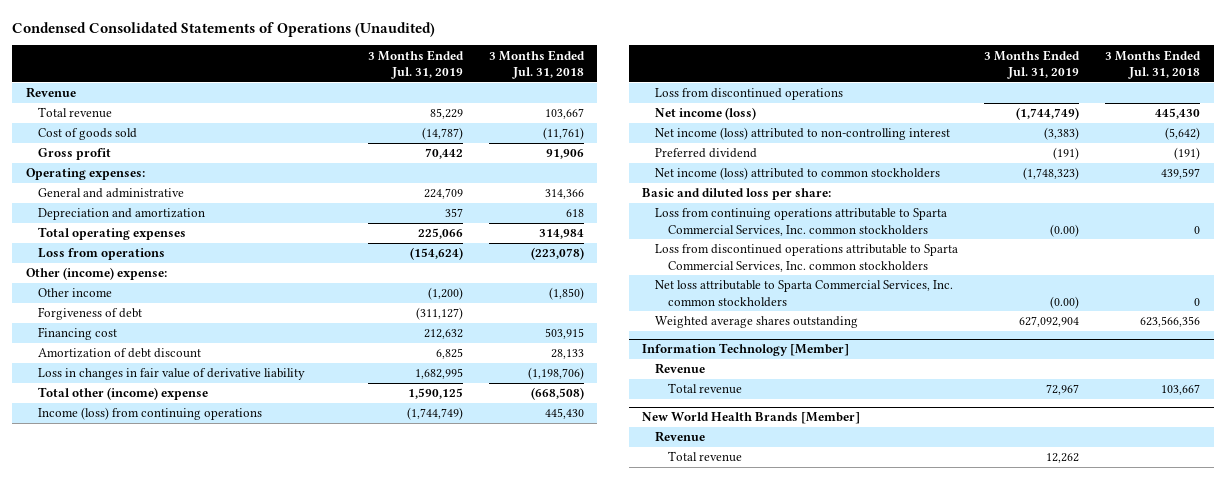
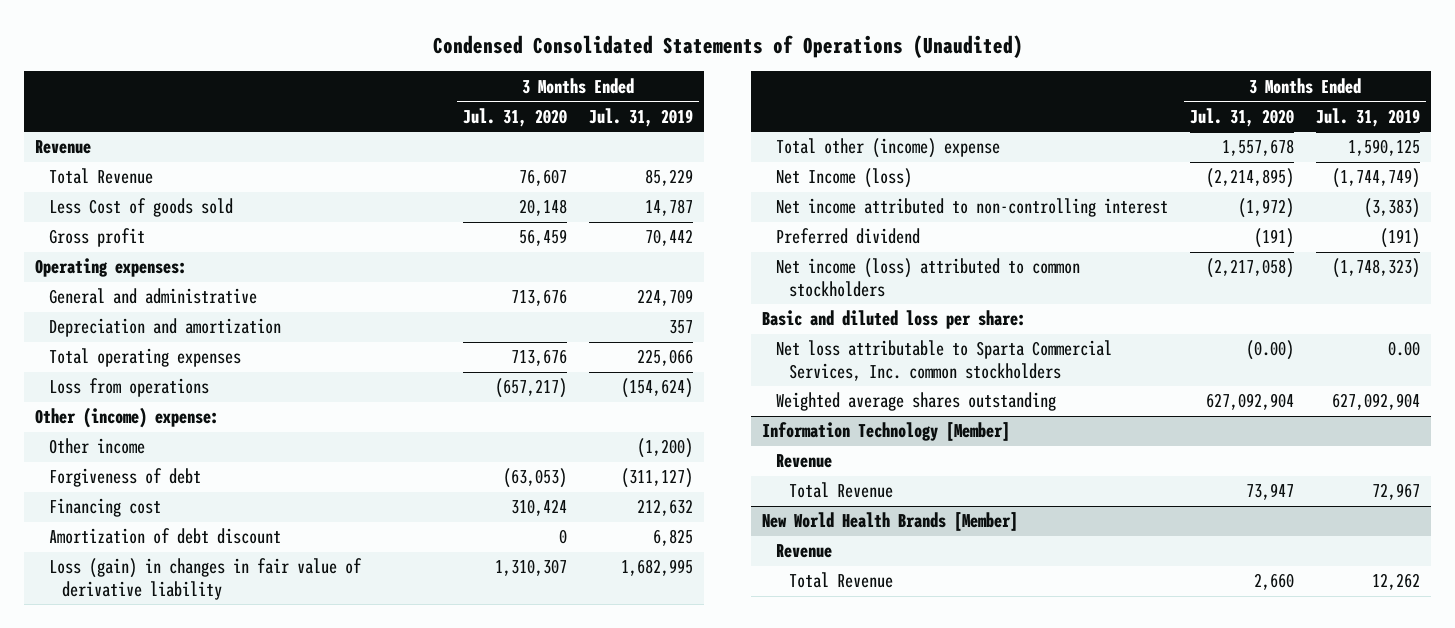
[488,49,585,80] 3 Months Ended Jul. 31, 2018 -> none
none -> [462,107,567,127] Jul. 31, 2020
[38,107,113,119] Total revenue -> [48,168,153,185] Total Revenue
[38,128,138,141] Cost of goods sold -> [48,198,233,218] Less Cost of goods sold
[421,127,463,141] (14,787) -> [645,199,694,217] 14,787
[38,368,306,381] Loss in changes in fair value of derivative liability -> [48,558,362,600] Loss (gain) in changes in fair value of derivative liability
[38,407,263,421] Income (loss) from continuing operations -> none
[655,88,844,101] Loss from discontinued operations -> none
[655,107,757,121] Net income (loss) -> [775,168,912,189] Net Income (loss)
[655,127,951,141] Net income (loss) attributed to non-controlling interest -> [775,198,1168,218] Net income attributed to non-controlling interest
[655,208,948,236] Loss from continuing operations attributable to Sparta Commercial Services, Inc. common stockholders -> none
[655,244,959,272] Loss from discontinued operations attributable to Sparta Commercial Services, Inc. common stockholders -> none
[1050,295,1080,309] (0.00) -> [1388,341,1421,357] 0.00
[667,383,742,395] Total revenue -> [789,482,894,499] Total Revenue
[667,451,742,463] Total revenue -> [789,572,894,589] Total Revenue

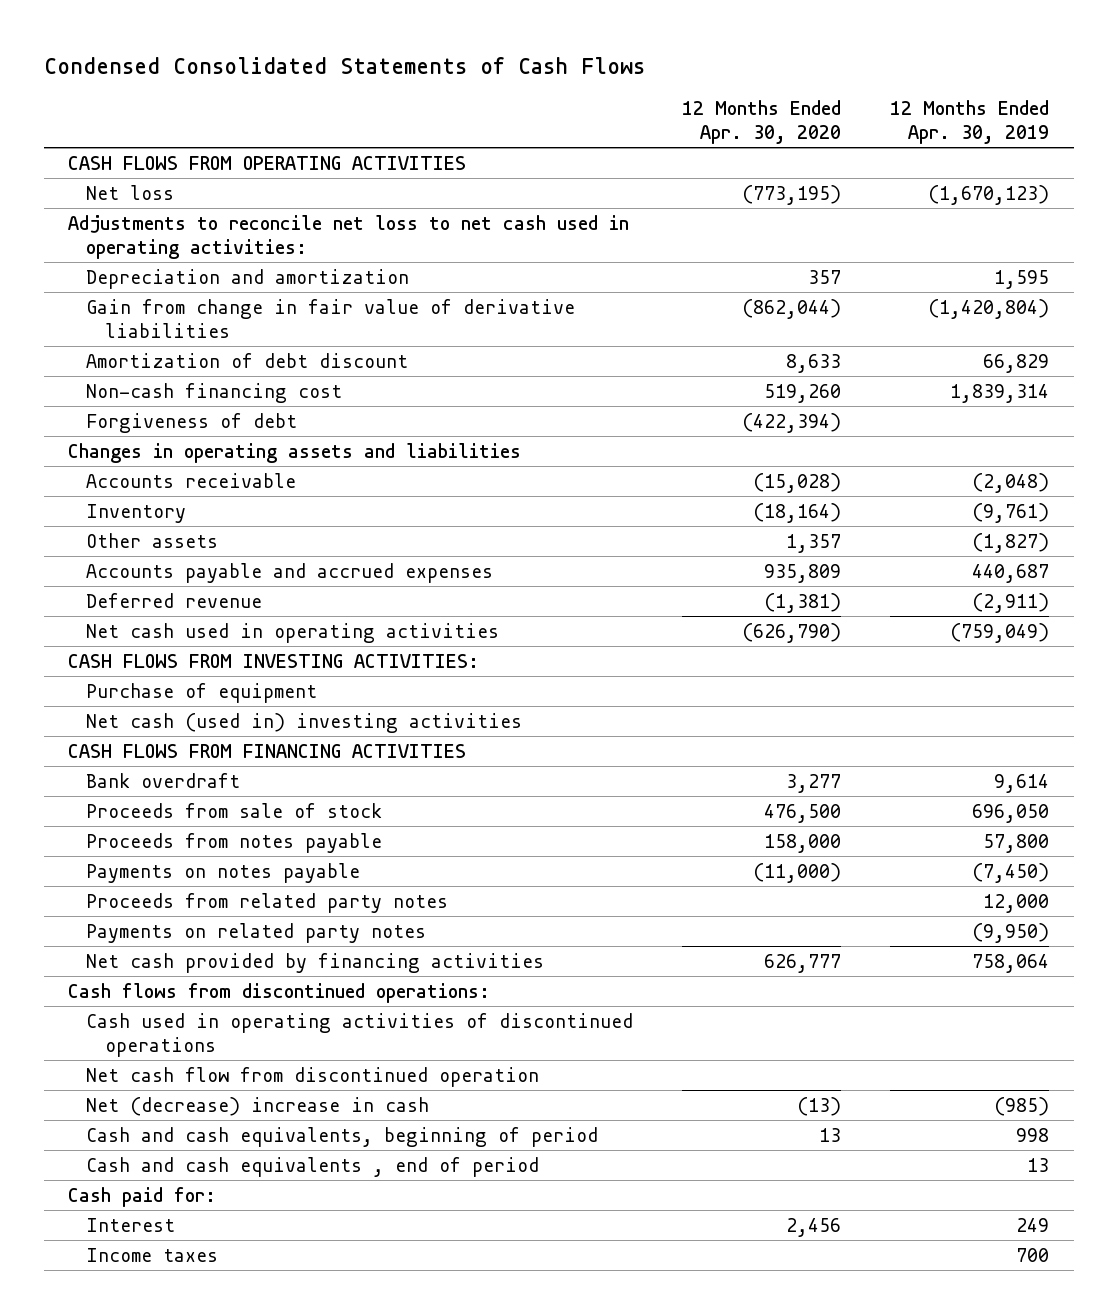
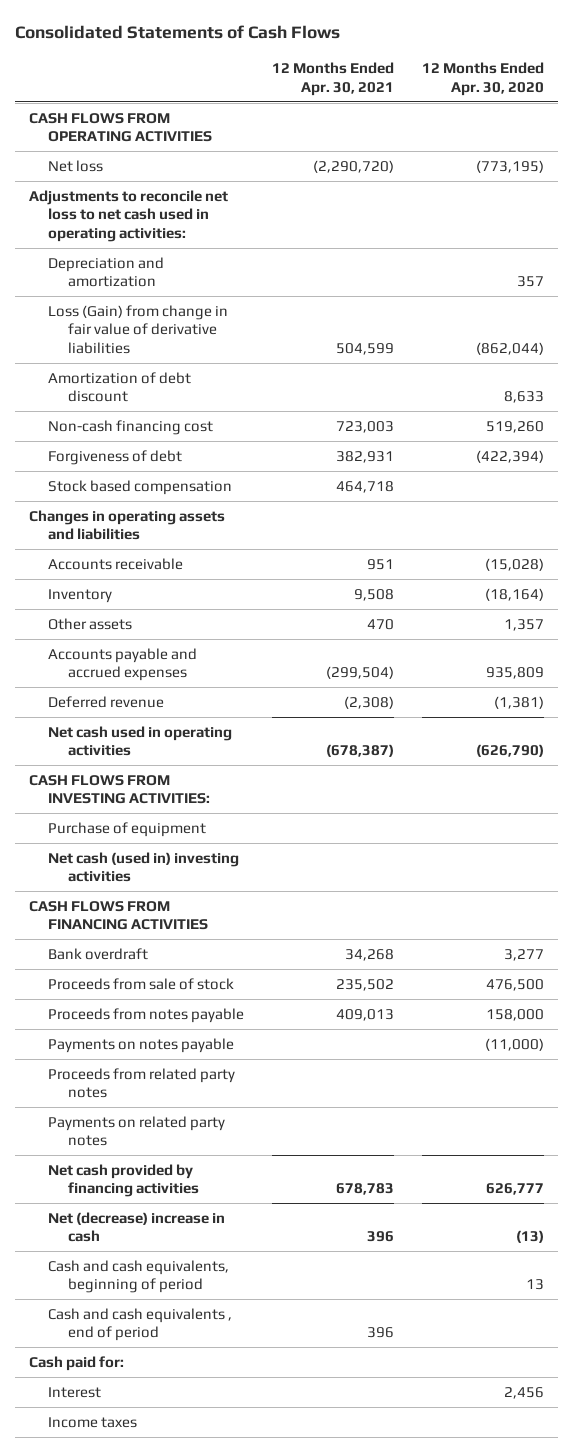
[43,56,645,74] Condensed Consolidated Statements of Cash Flows -> [15,25,341,40] Consolidated Statements of Cash Flows
[890,99,1050,145] 12 Months Ended Apr. 30, 2019 -> none
none -> [272,62,395,96] 12 Months Ended Apr. 30, 2021
[86,298,576,339] Gain from change in fair value of derivative liabilities -> [48,304,229,355] Loss (Gain) from change in fair value of derivative liabilities
none -> [48,479,233,495] Stock based compensation
[68,982,491,1003] Cash flows from discontinued operations: -> none
[86,1012,634,1058] Cash used in operating activities of discontinued operations -> none
[86,1066,540,1087] Net cash flow from discontinued operation -> none

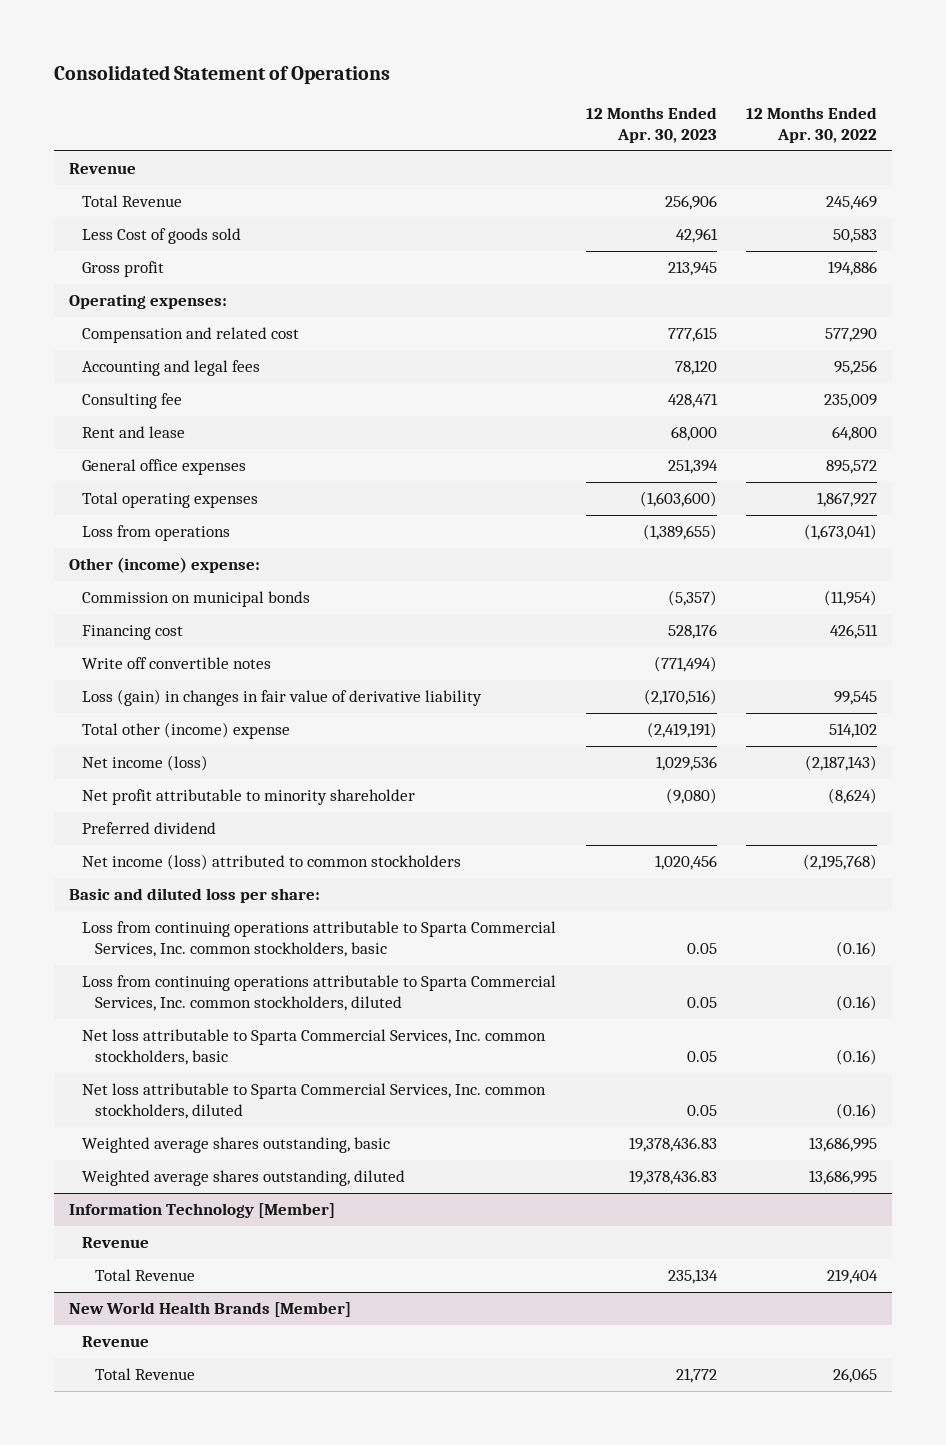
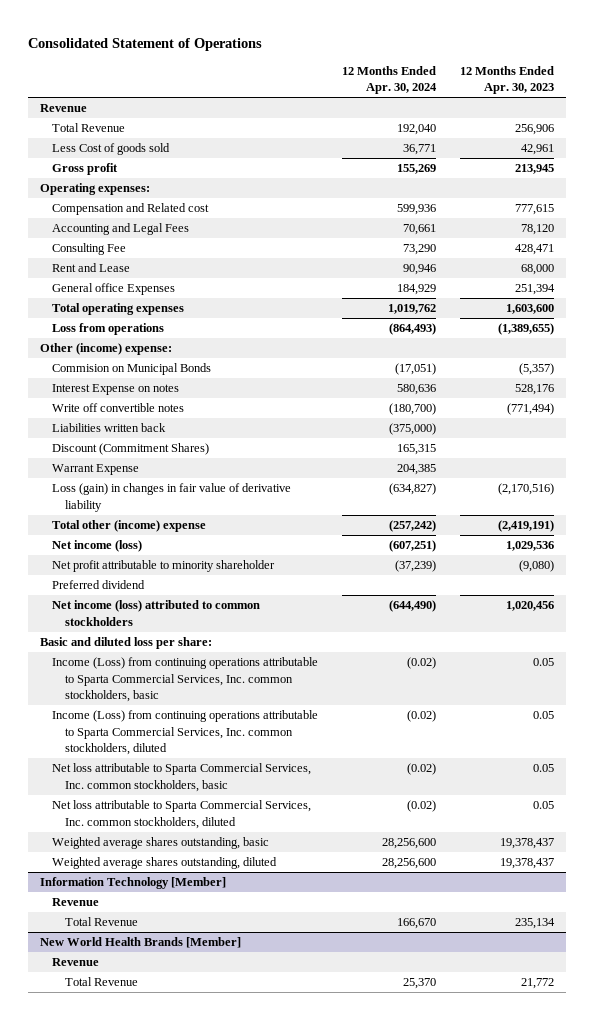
[746,107,878,144] 12 Months Ended Apr. 30, 2022 -> none
none -> [341,65,437,95] 12 Months Ended Apr. 30, 2024
[81,327,299,344] Compensation and related cost -> [52,203,210,216] Compensation and Related cost
[81,360,260,377] Accounting and legal fees -> [52,223,190,236] Accounting and Legal Fees
[81,393,182,410] Consulting fee -> [52,243,127,256] Consulting Fee
[81,426,185,439] Rent and lease -> [52,263,131,273] Rent and Lease
[81,459,246,476] General office expenses -> [52,283,176,296] General office Expenses
[639,491,717,508] (1,603,600) -> [505,304,554,315] 1,603,600
[81,591,310,608] Commission on municipal bonds -> [52,363,212,376] Commision on Municipal Bonds
[81,625,183,641] Financing cost -> [52,384,180,396] Interest Expense on notes
none -> [52,423,167,433] Liabilities written back
none -> [52,443,210,456] Discount (Commitment Shares)
none -> [52,464,140,476] Warrant Expense
[81,921,556,957] Loss from continuing operations attributable to Sparta Commercial Services, Inc. common stockholders, basic -> [52,657,319,703] Income (Loss) from continuing operations attributable to Sparta Commercial Services, Inc. common stockholders, basic
[81,975,556,1011] Loss from continuing operations attributable to Sparta Commercial Services, Inc. common stockholders, diluted -> [52,710,319,756] Income (Loss) from continuing operations attributable to Sparta Commercial Services, Inc. common stockholders, diluted
[628,1137,717,1153] 19,378,436.83 -> [499,838,554,850] 19,378,437
[628,1170,717,1186] 19,378,436.83 -> [499,858,554,870] 19,378,437

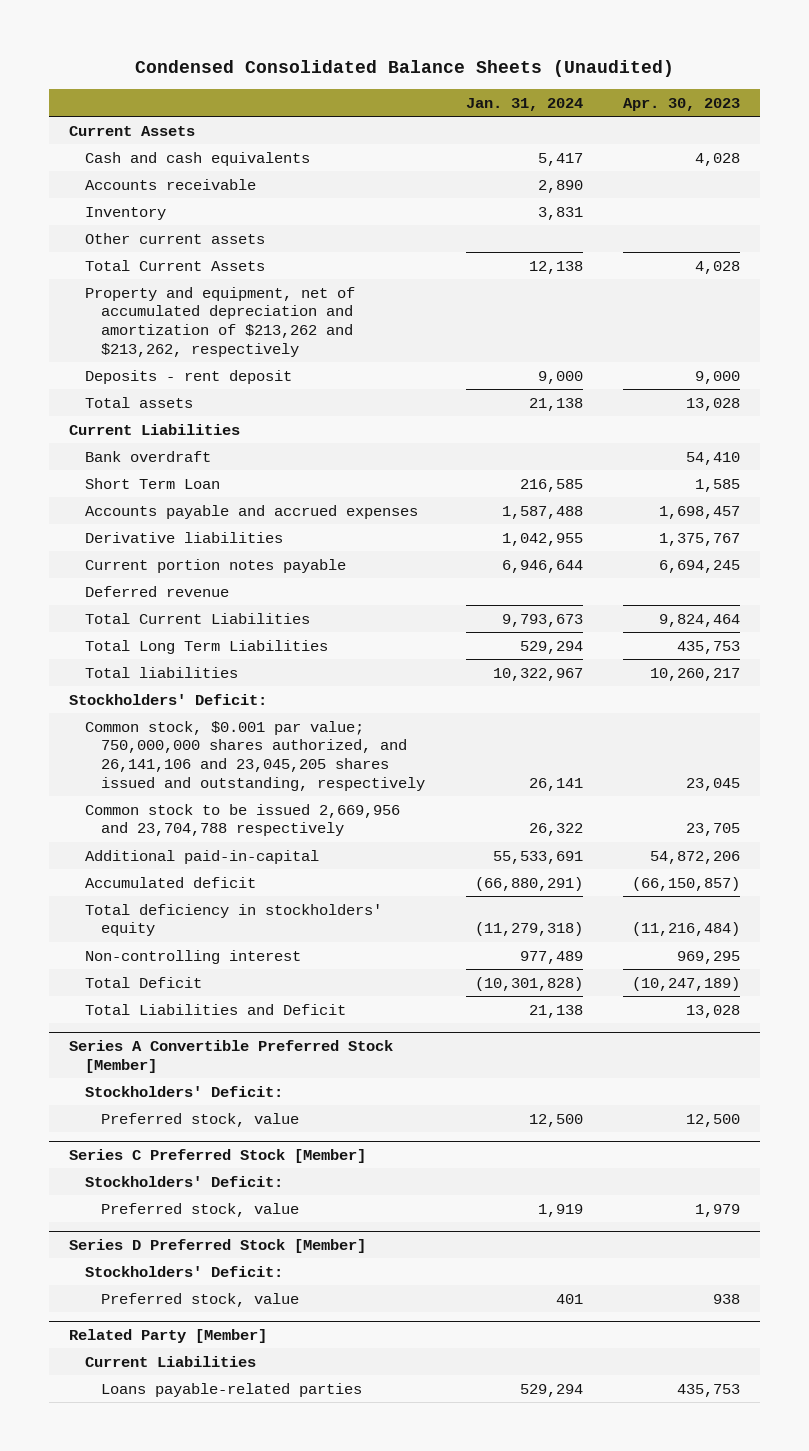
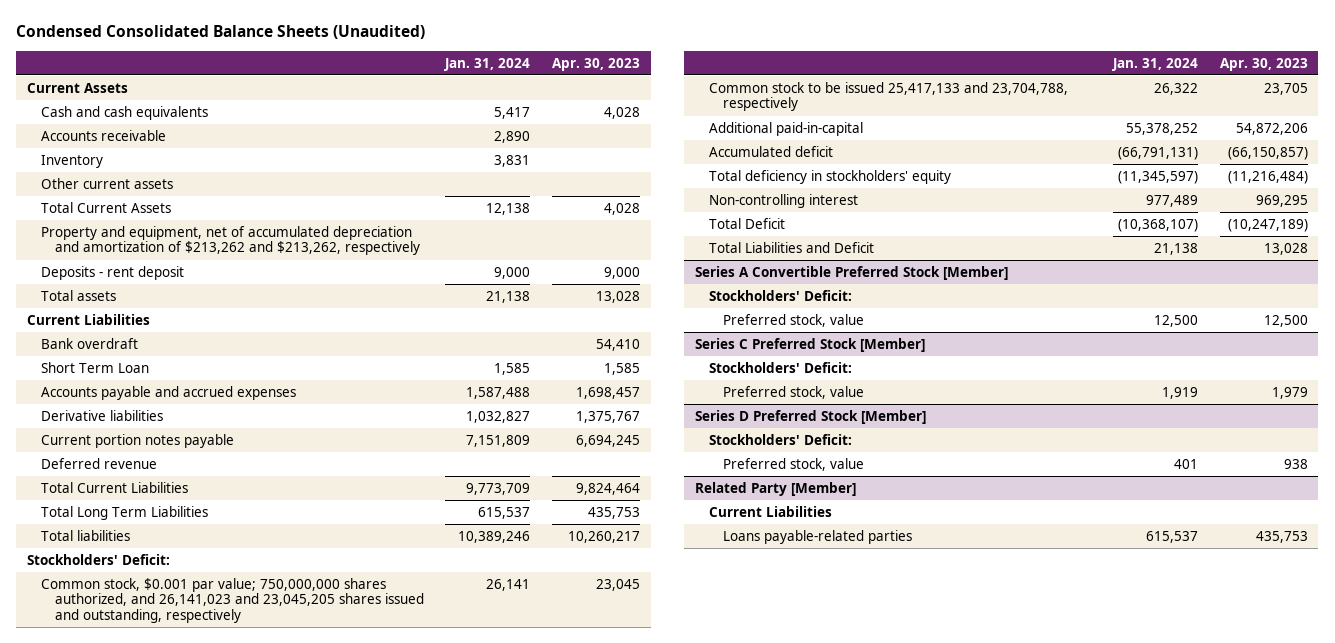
[519,478,583,492] 216,585 -> [494,363,531,376] 1,585
[501,532,583,546] 1,042,955 -> [466,411,531,424] 1,032,827
[501,559,583,573] 6,946,644 -> [466,435,531,448] 7,151,809
[501,613,583,627] 9,793,673 -> [466,483,531,496] 9,773,709
[519,640,583,654] 529,294 -> [478,507,531,520] 615,537
[492,667,583,681] 10,322,967 -> [458,531,531,544] 10,389,246
[85,720,426,791] Common stock, $0.001 par value; 750,000,000 shares authorized, and 26,141,106 and 23,045,205 shares issued and outstanding, respectively -> [41,578,424,623] Common stock, $0.001 par value; 750,000,000 shares authorized, and 26,141,023 and 23,045,205 shares issued and outstanding, respectively
[85,803,401,837] Common stock to be issued 2,669,956 and 23,704,788 respectively -> [708,82,1068,112] Common stock to be issued 25,417,133 and 23,704,788, respectively
[492,850,583,864] 55,533,691 -> [1126,123,1199,136] 55,378,252
[474,876,583,891] (66,880,291) -> [1118,147,1199,161] (66,791,131)
[474,922,583,937] (11,279,318) -> [1118,171,1199,185] (11,345,597)
[474,976,583,991] (10,301,828) -> [1118,219,1199,233] (10,368,107)
[519,1383,583,1397] 529,294 -> [1146,531,1199,544] 615,537

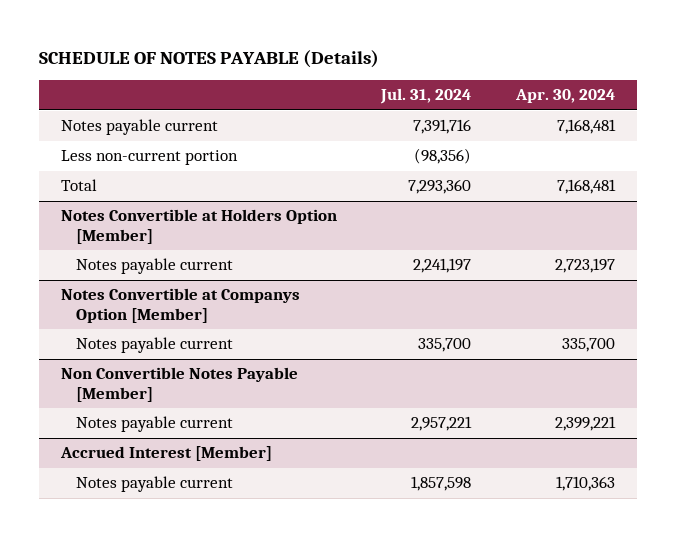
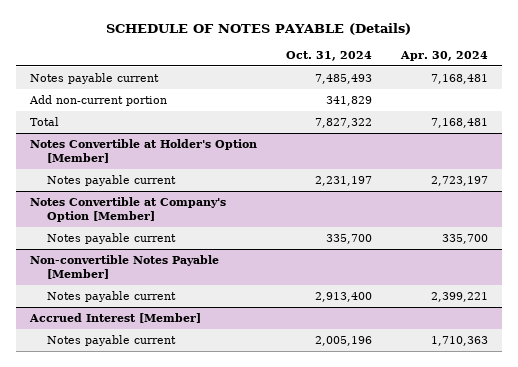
[380,88,472,105] Jul. 31, 2024 -> none
none -> [286,50,373,61] Oct. 31, 2024
[60,150,238,166] Less non-current portion -> [29,94,168,106] Add non-current portion
[60,209,337,244] Notes Convertible at Holders Option [Member] -> [30,138,258,163] Notes Convertible at Holder's Option [Member]
[60,288,300,323] Notes Convertible at Companys Option [Member] -> [30,196,227,222] Notes Convertible at Company's Option [Member]
[60,367,298,402] Non Convertible Notes Payable [Member] -> [30,254,220,279] Non-convertible Notes Payable [Member]

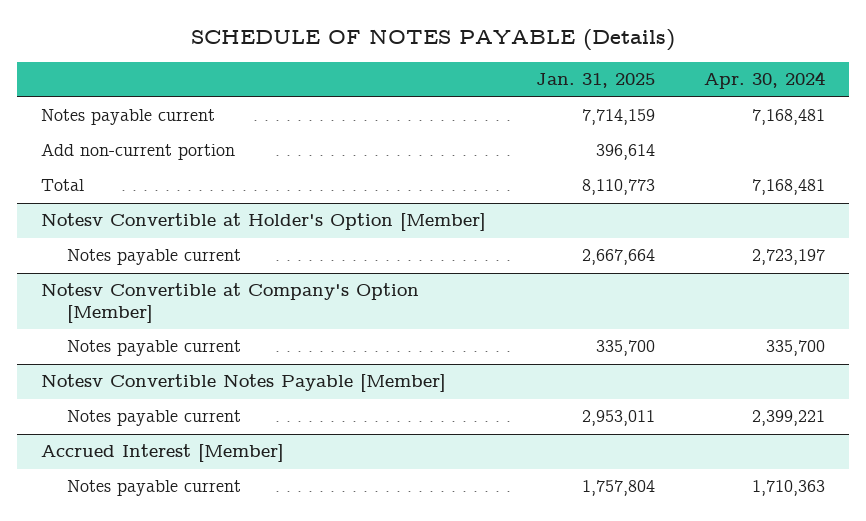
[286,50,373,61] Oct. 31, 2024 -> none
none -> [535,73,655,89] Jan. 31, 2025
[30,138,258,163] Notes Convertible at Holder's Option [Member] -> [41,213,487,232] Notesv Convertible at Holder's Option [Member]
[30,196,227,222] Notes Convertible at Company's Option [Member] -> [41,283,420,324] Notesv Convertible at Company's Option [Member]
[30,254,220,279] Non-convertible Notes Payable [Member] -> [41,374,447,393] Notesv Convertible Notes Payable [Member]

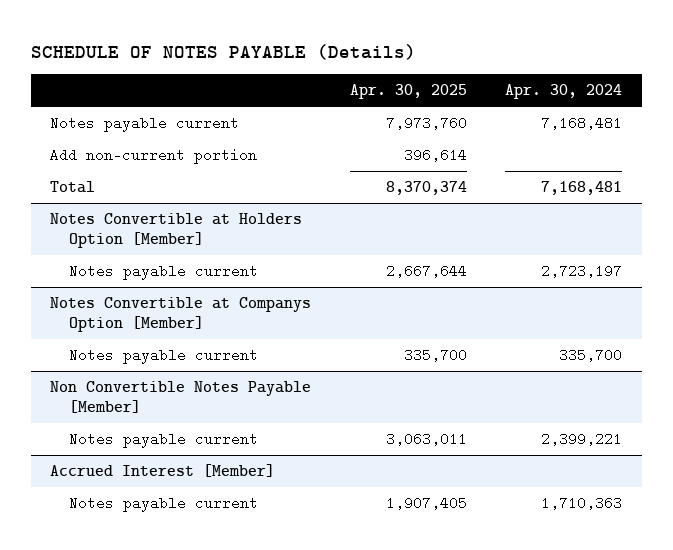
[535,73,655,89] Jan. 31, 2025 -> none
none -> [349,84,467,100] Apr. 30, 2025
[41,213,487,232] Notesv Convertible at Holder's Option [Member] -> [50,213,303,248] Notes Convertible at Holders Option [Member]
[41,283,420,324] Notesv Convertible at Company's Option [Member] -> [50,297,312,332] Notes Convertible at Companys Option [Member]
[41,374,447,393] Notesv Convertible Notes Payable [Member] -> [50,381,312,413] Non Convertible Notes Payable [Member]

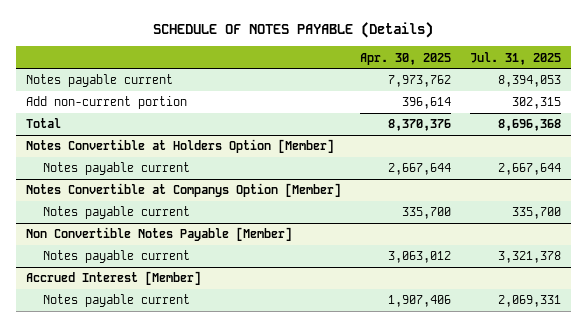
[505,84,623,100] Apr. 30, 2024 -> none
none -> [470,51,562,65] Jul. 31, 2025
[385,116,467,131] 7,973,760 -> [387,75,451,88] 7,973,762
[385,181,467,196] 8,370,374 -> [387,119,451,132] 8,370,376
[385,432,467,447] 3,063,011 -> [387,251,451,264] 3,063,012
[385,496,467,511] 1,907,405 -> [387,295,451,308] 1,907,406

